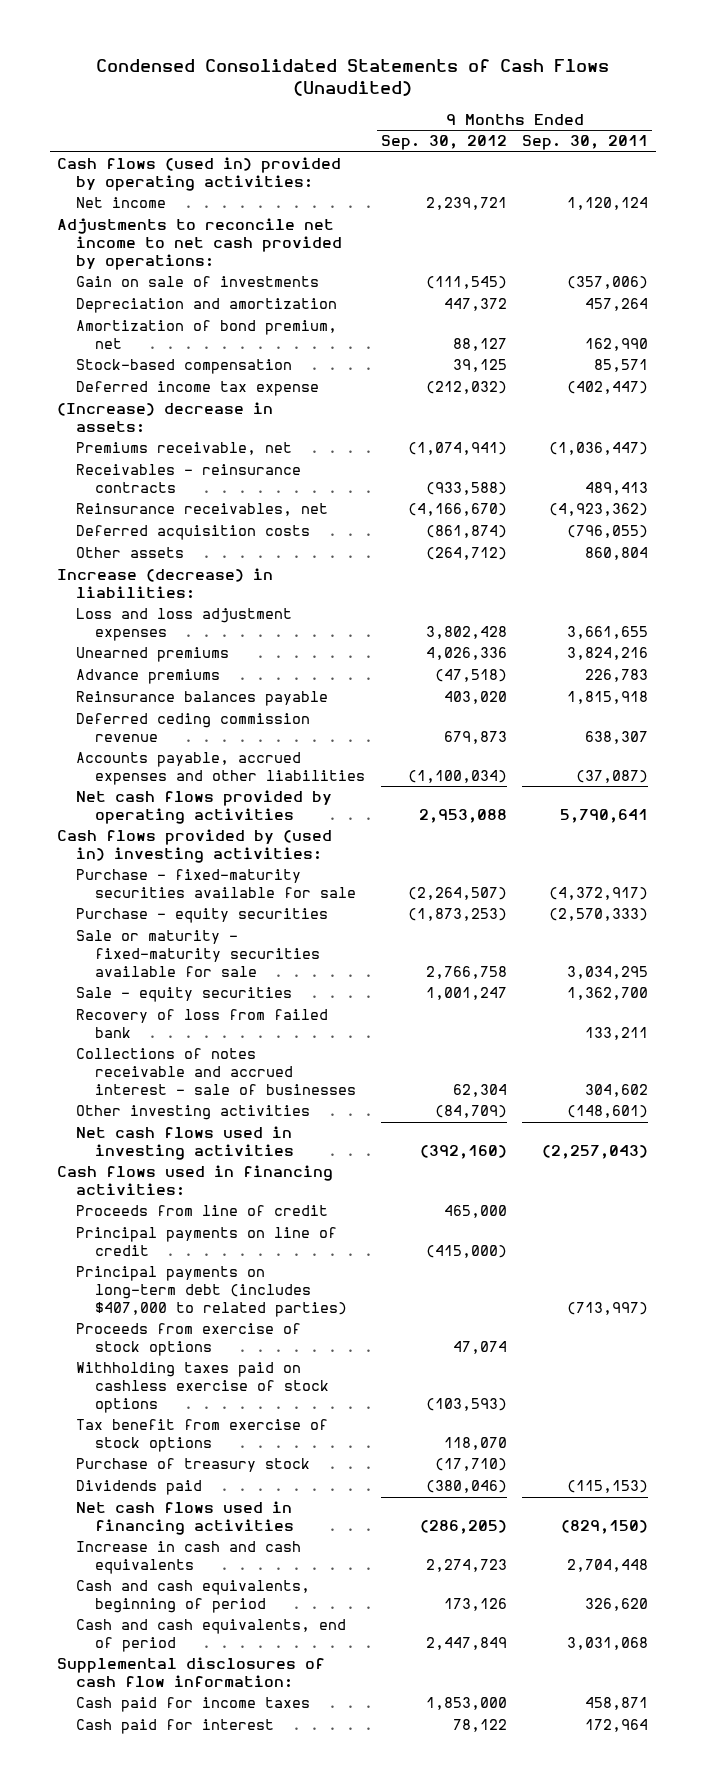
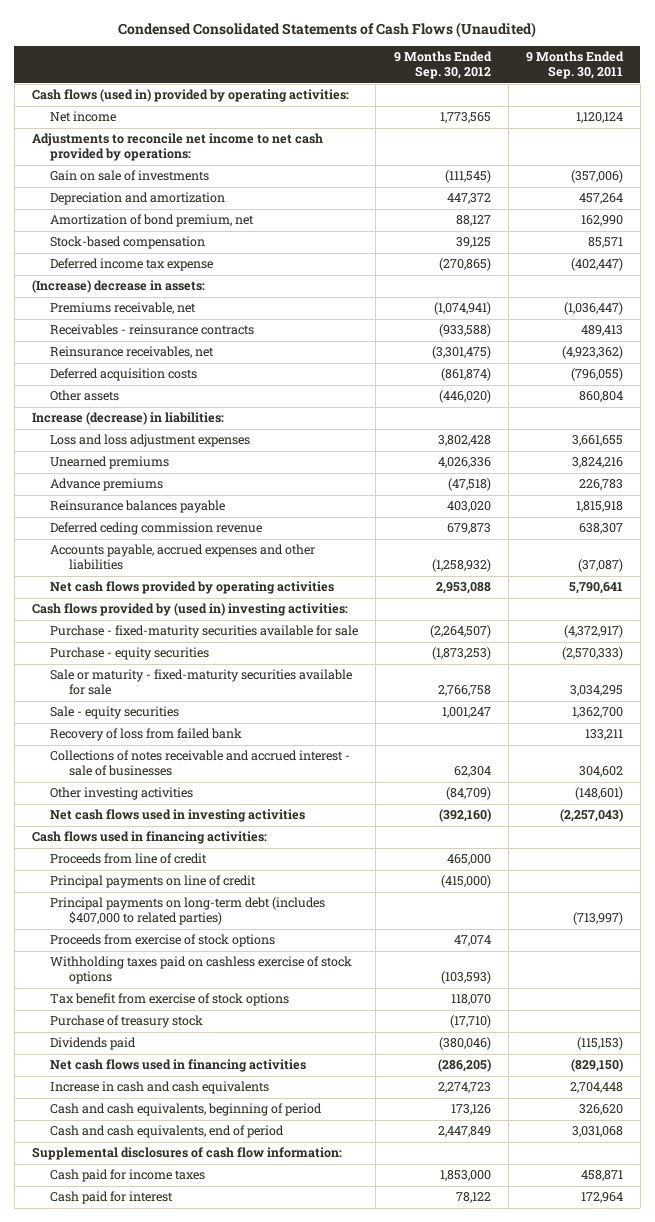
[425,197,507,211] 2,239,721 -> [439,112,491,124] 1,773,565
[425,381,507,395] (212,032) -> [438,258,491,272] (270,865)
[407,503,507,517] (4,166,670) -> [431,346,491,360] (3,301,475)
[425,547,507,561] (264,712) -> [438,390,491,404] (446,020)
[407,769,507,783] (1,100,034) -> [431,559,491,573] (1,258,932)

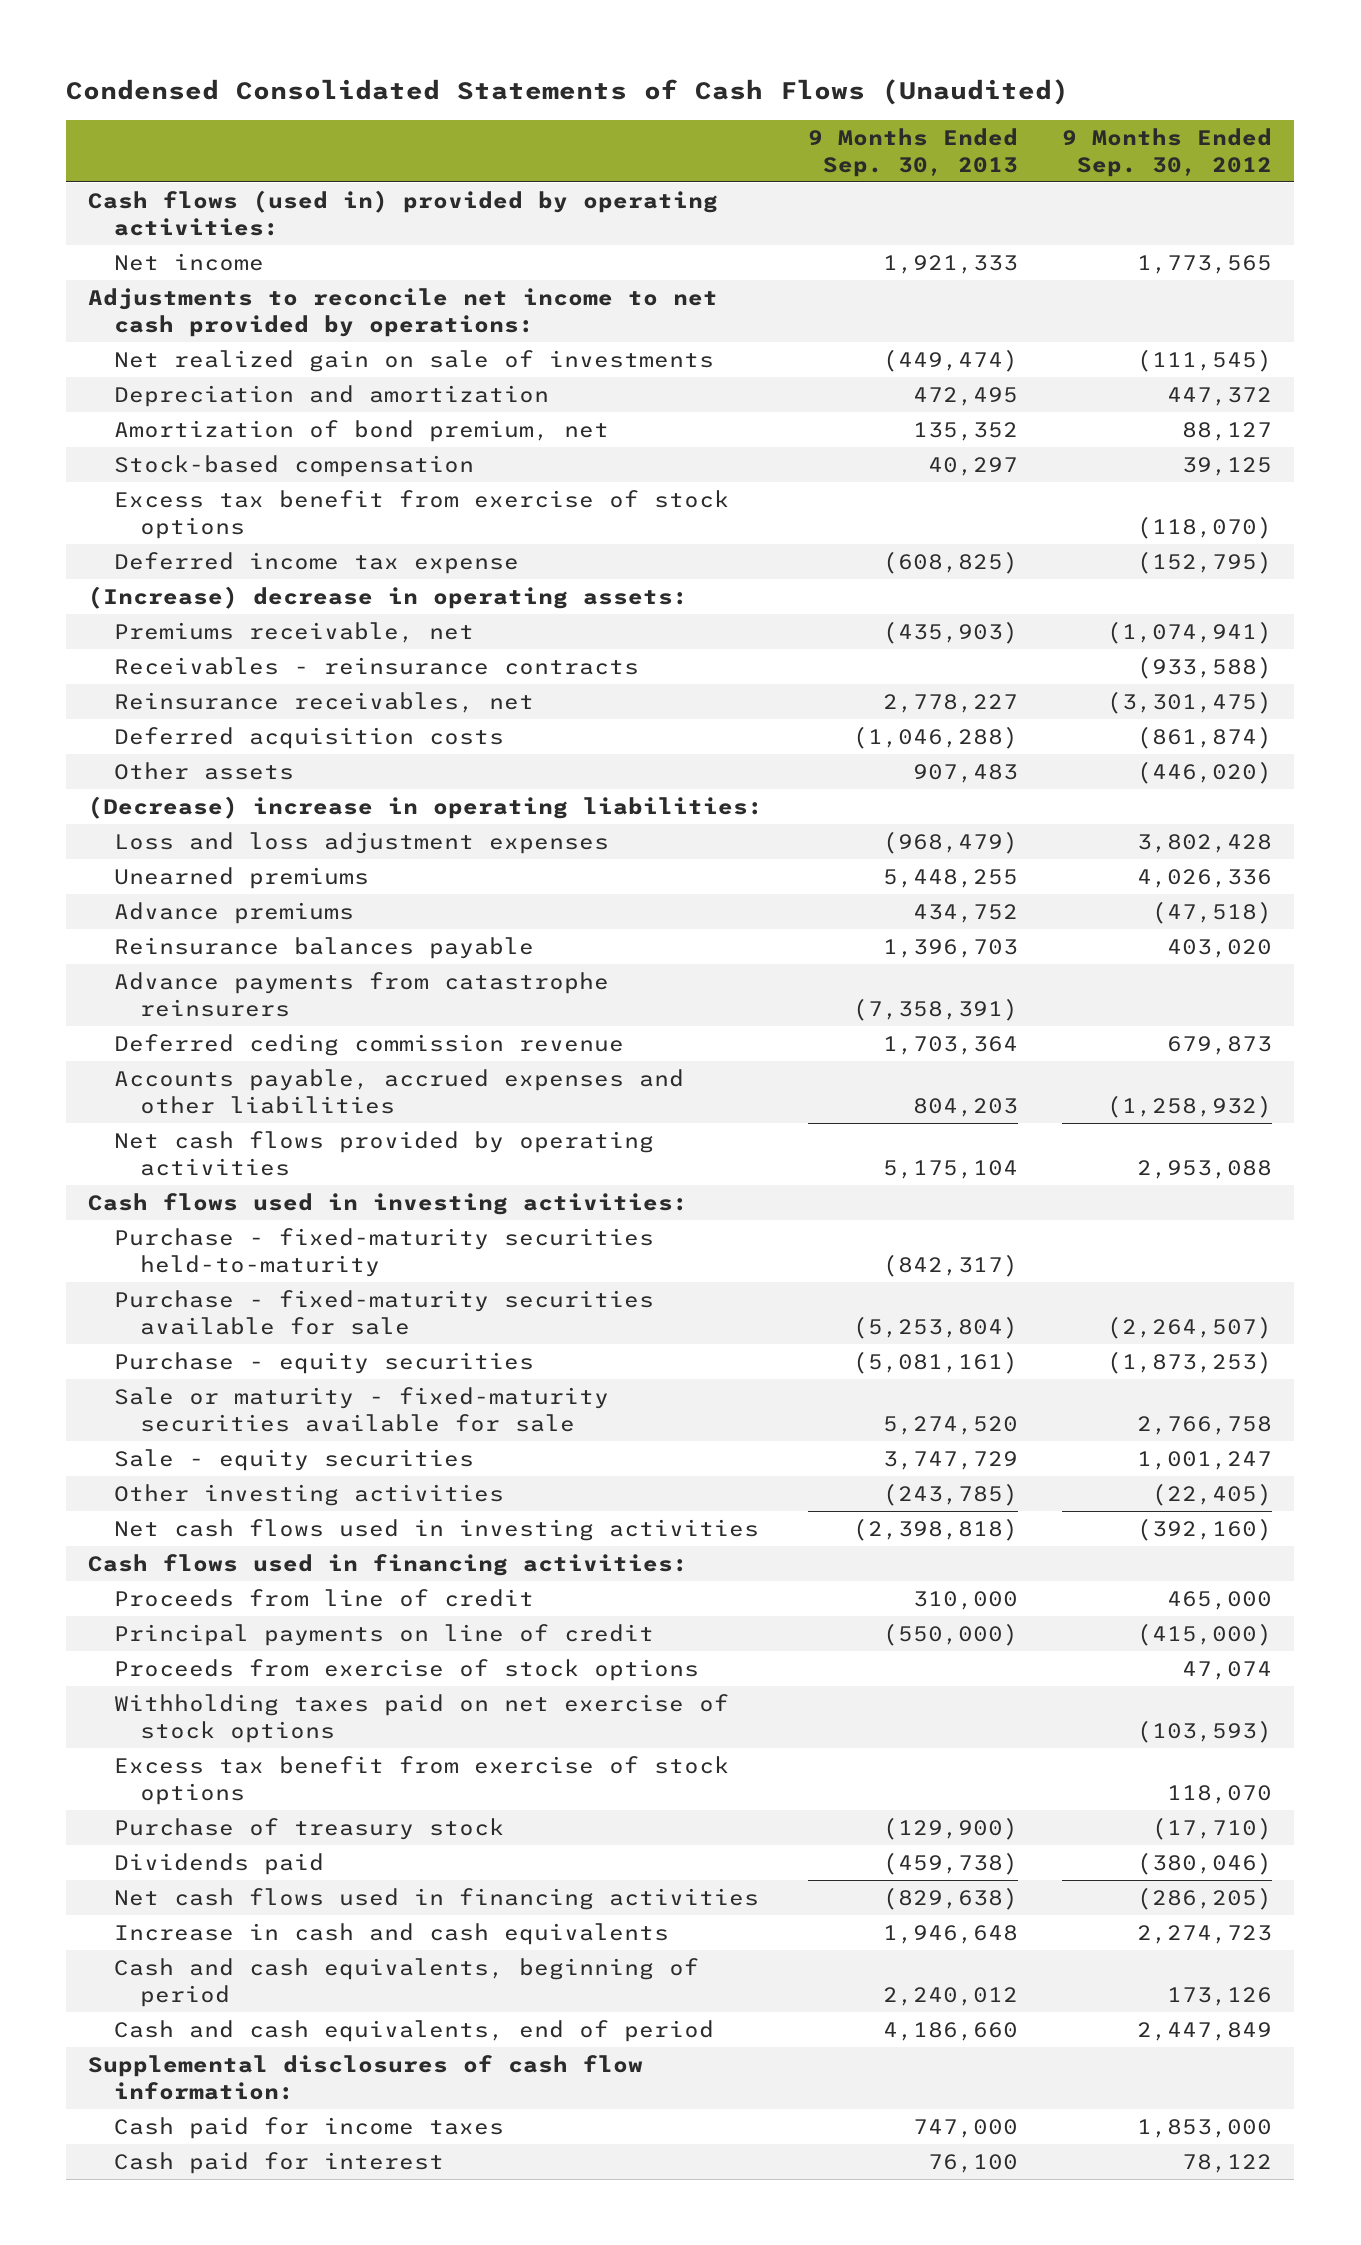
[525,51,624,80] 9 Months Ended Sep. 30, 2011 -> none
none -> [807,127,1018,177] 9 Months Ended Sep. 30, 2013
[50,170,210,182] Gain on sale of investments -> [114,349,715,372] Net realized gain on sale of investments
none -> [114,489,730,539] Excess tax benefit from exercise of stock options
[438,258,491,272] (270,865) -> [1137,550,1273,574] (152,795)
[32,280,206,294] (Increase) decrease in assets: -> [88,585,689,609] (Increase) decrease in operating assets:
[32,412,225,426] Increase (decrease) in liabilities: -> [88,795,764,819] (Decrease) increase in operating liabilities:
none -> [114,971,610,1017] Advance payments from catastrophe reinsurers
[32,603,349,617] Cash flows provided by (used in) investing activities: -> [88,1192,689,1215] Cash flows used in investing activities:
none -> [114,1227,655,1277] Purchase - fixed-maturity securities held-to-maturity
[50,728,243,742] Recovery of loss from failed bank -> none
[50,750,351,777] Collections of notes receivable and accrued interest - sale of businesses -> none
[445,787,491,801] (84,709) -> [1152,1482,1273,1506] (22,405)
[50,897,326,926] Principal payments on long-term debt (includes $407,000 to related parties) -> none
[50,956,353,985] Withholding taxes paid on cashless exercise of stock options -> [114,1693,730,1743] Withholding taxes paid on net exercise of stock options
[50,993,290,1007] Tax benefit from exercise of stock options -> [114,1755,730,1805] Excess tax benefit from exercise of stock options

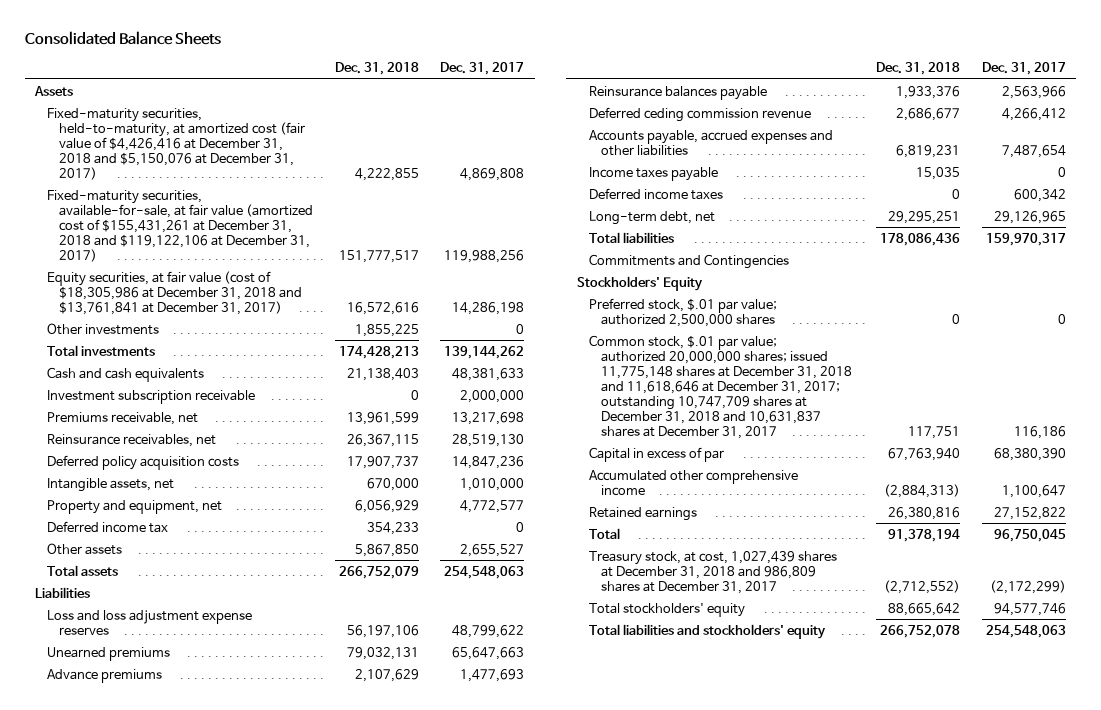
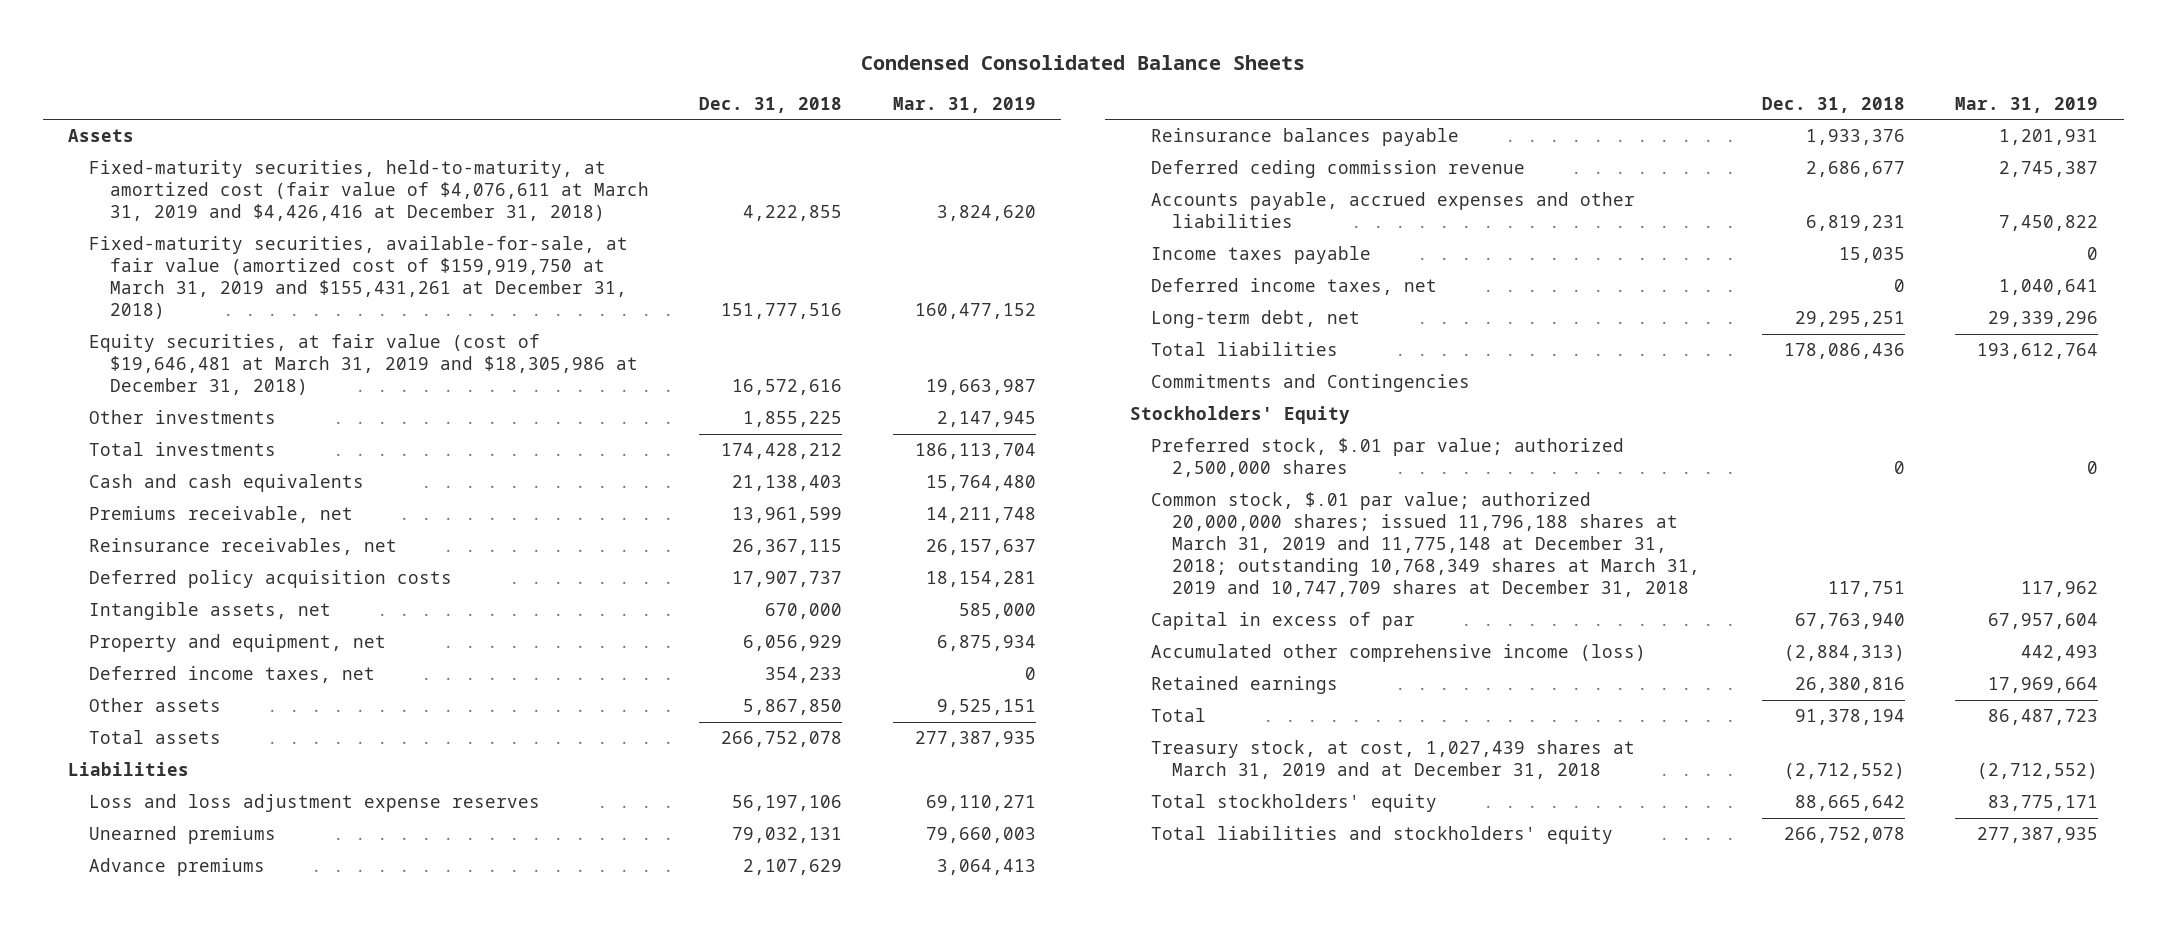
[24,31,221,46] Consolidated Balance Sheets -> [861,54,1306,70] Condensed Consolidated Balance Sheets
[439,62,524,76] Dec. 31, 2017 -> none
none -> [893,96,1037,113] Mar. 31, 2019
[47,107,306,180] Fixed-maturity securities, held-to-maturity, at amortized cost (fair value of $4,426,416 at December 31, 2018 and $5,150,076 at December 31, 2017) -> [88,160,649,222] Fixed-maturity securities, held-to-maturity, at amortized cost (fair value of $4,076,611 at March 31, 2019 and $4,426,416 at December 31, 2018)
[47,189,314,262] Fixed-maturity securities, available-for-sale, at fair value (amortized cost of $155,431,261 at December 31, 2018 and $119,122,106 at December 31, 2017) -> [88,236,628,320] Fixed-maturity securities, available-for-sale, at fair value (amortized cost of $159,919,750 at March 31, 2019 and $155,431,261 at December 31, 2018)
[338,249,419,263] 151,777,517 -> [721,303,843,320] 151,777,516
[47,270,303,315] Equity securities, at fair value (cost of $18,305,986 at December 31, 2018 and $13,761,841 at December 31, 2017) -> [88,334,638,396] Equity securities, at fair value (cost of $19,646,481 at March 31, 2019 and $18,305,986 at December 31, 2018)
[338,345,419,359] 174,428,213 -> [721,443,843,460] 174,428,212
[47,389,256,404] Investment subscription receivable -> none
[47,520,169,533] Deferred income tax -> [88,666,375,684] Deferred income taxes, net
[338,565,419,579] 266,752,079 -> [721,731,843,748] 266,752,078
[588,187,723,200] Deferred income taxes -> [1151,278,1438,296] Deferred income taxes, net
[588,334,852,439] Common stock, $.01 par value; authorized 20,000,000 shares; issued 11,775,148 shares at December 31, 2018 and 11,618,646 at December 31, 2017; outstanding 10,747,709 shares at December 31, 2018 and 10,631,837 shares at December 31, 2017 -> [1151,492,1700,598] Common stock, $.01 par value; authorized 20,000,000 shares; issued 11,796,188 shares at March 31, 2019 and 11,775,148 at December 31, 2018; outstanding 10,768,349 shares at March 31, 2019 and 10,747,709 shares at December 31, 2018
[588,469,798,496] Accumulated other comprehensive income -> [1151,644,1647,663] Accumulated other comprehensive income (loss)
[588,550,837,594] Treasury stock, at cost, 1,027,439 shares at December 31, 2018 and 986,809 shares at December 31, 2017 -> [1151,740,1636,780] Treasury stock, at cost, 1,027,439 shares at March 31, 2019 and at December 31, 2018

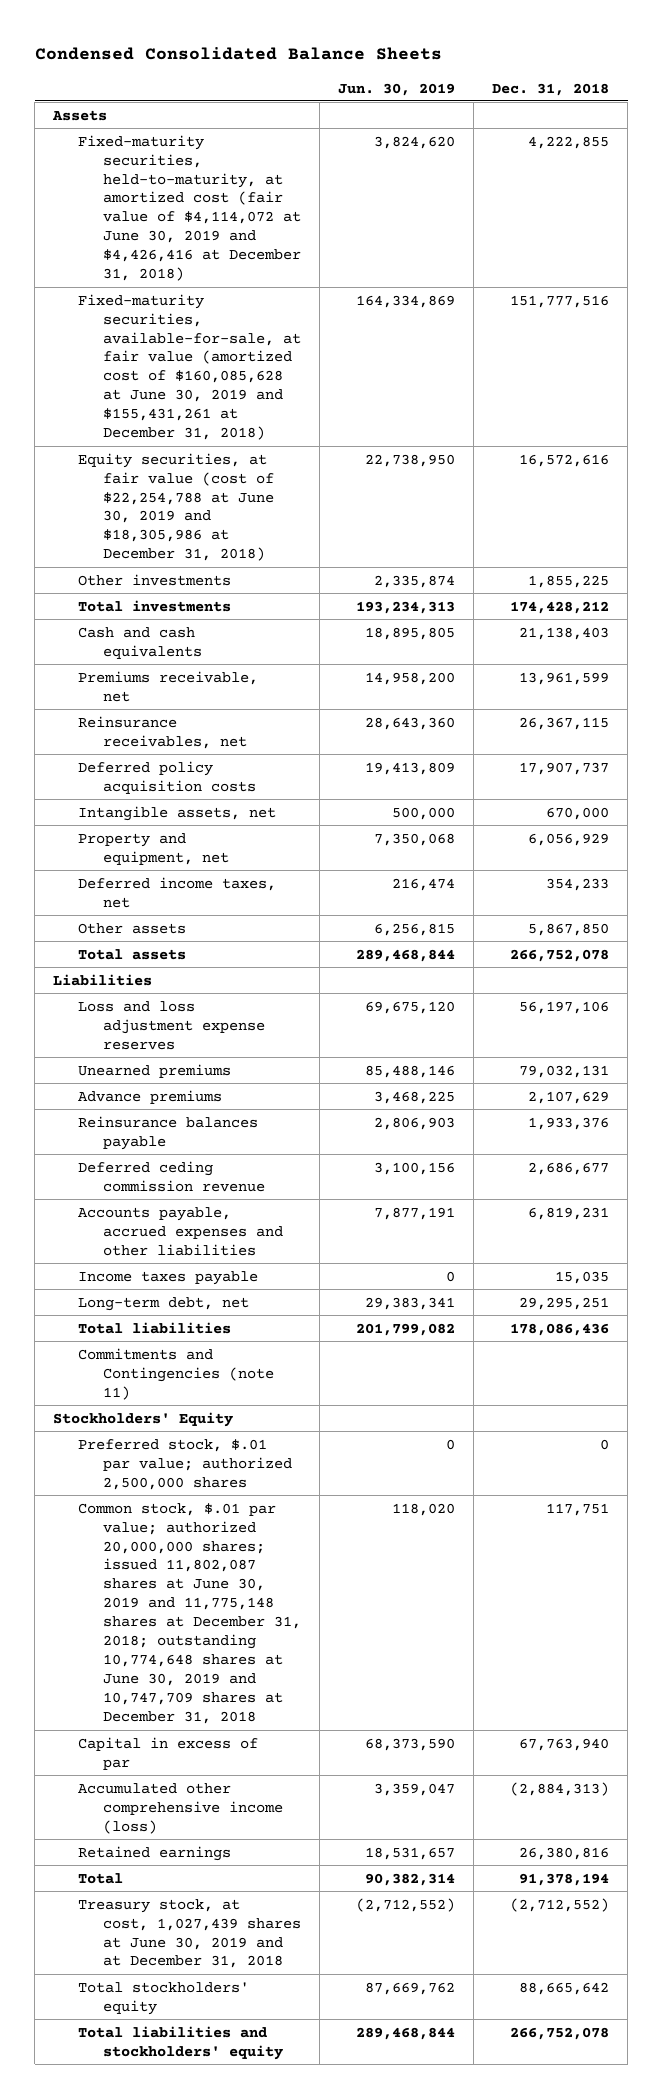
[893,96,1037,113] Mar. 31, 2019 -> none
none -> [338,82,456,96] Jun. 30, 2019
[88,160,649,222] Fixed-maturity securities, held-to-maturity, at amortized cost (fair value of $4,076,611 at March 31, 2019 and $4,426,416 at December 31, 2018) -> [78,134,301,282] Fixed-maturity securities, held-to-maturity, at amortized cost (fair value of $4,114,072 at June 30, 2019 and $4,426,416 at December 31, 2018)
[88,236,628,320] Fixed-maturity securities, available-for-sale, at fair value (amortized cost of $159,919,750 at March 31, 2019 and $155,431,261 at December 31, 2018) -> [78,293,301,441] Fixed-maturity securities, available-for-sale, at fair value (amortized cost of $160,085,628 at June 30, 2019 and $155,431,261 at December 31, 2018)
[88,334,638,396] Equity securities, at fair value (cost of $19,646,481 at March 31, 2019 and $18,305,986 at December 31, 2018) -> [78,452,274,562] Equity securities, at fair value (cost of $22,254,788 at June 30, 2019 and $18,305,986 at December 31, 2018)
[1151,278,1438,296] Deferred income taxes, net -> none
[1151,374,1471,393] Commitments and Contingencies -> [78,1347,274,1400] Commitments and Contingencies (note 11)
[1151,492,1700,598] Common stock, $.01 par value; authorized 20,000,000 shares; issued 11,796,188 shares at March 31, 2019 and 11,775,148 at December 31, 2018; outstanding 10,768,349 shares at March 31, 2019 and 10,747,709 shares at December 31, 2018 -> [78,1502,301,1725] Common stock, $.01 par value; authorized 20,000,000 shares; issued 11,802,087 shares at June 30, 2019 and 11,775,148 shares at December 31, 2018; outstanding 10,774,648 shares at June 30, 2019 and 10,747,709 shares at December 31, 2018
[1151,740,1636,780] Treasury stock, at cost, 1,027,439 shares at March 31, 2019 and at December 31, 2018 -> [78,1898,301,1969] Treasury stock, at cost, 1,027,439 shares at June 30, 2019 and at December 31, 2018

